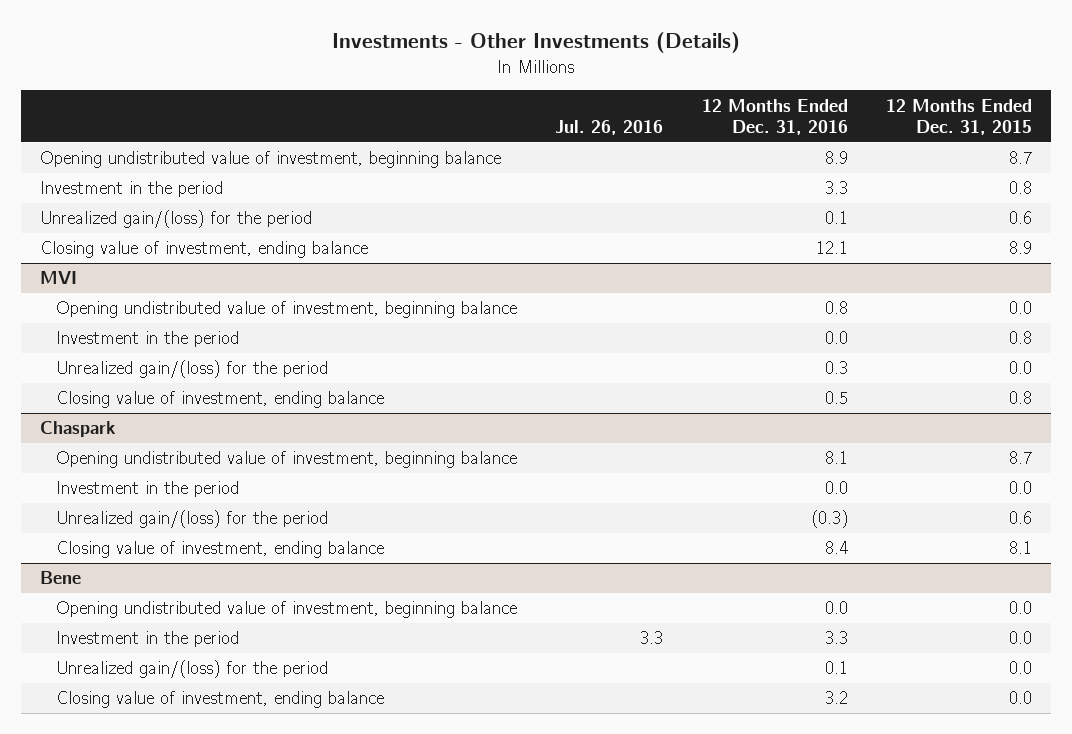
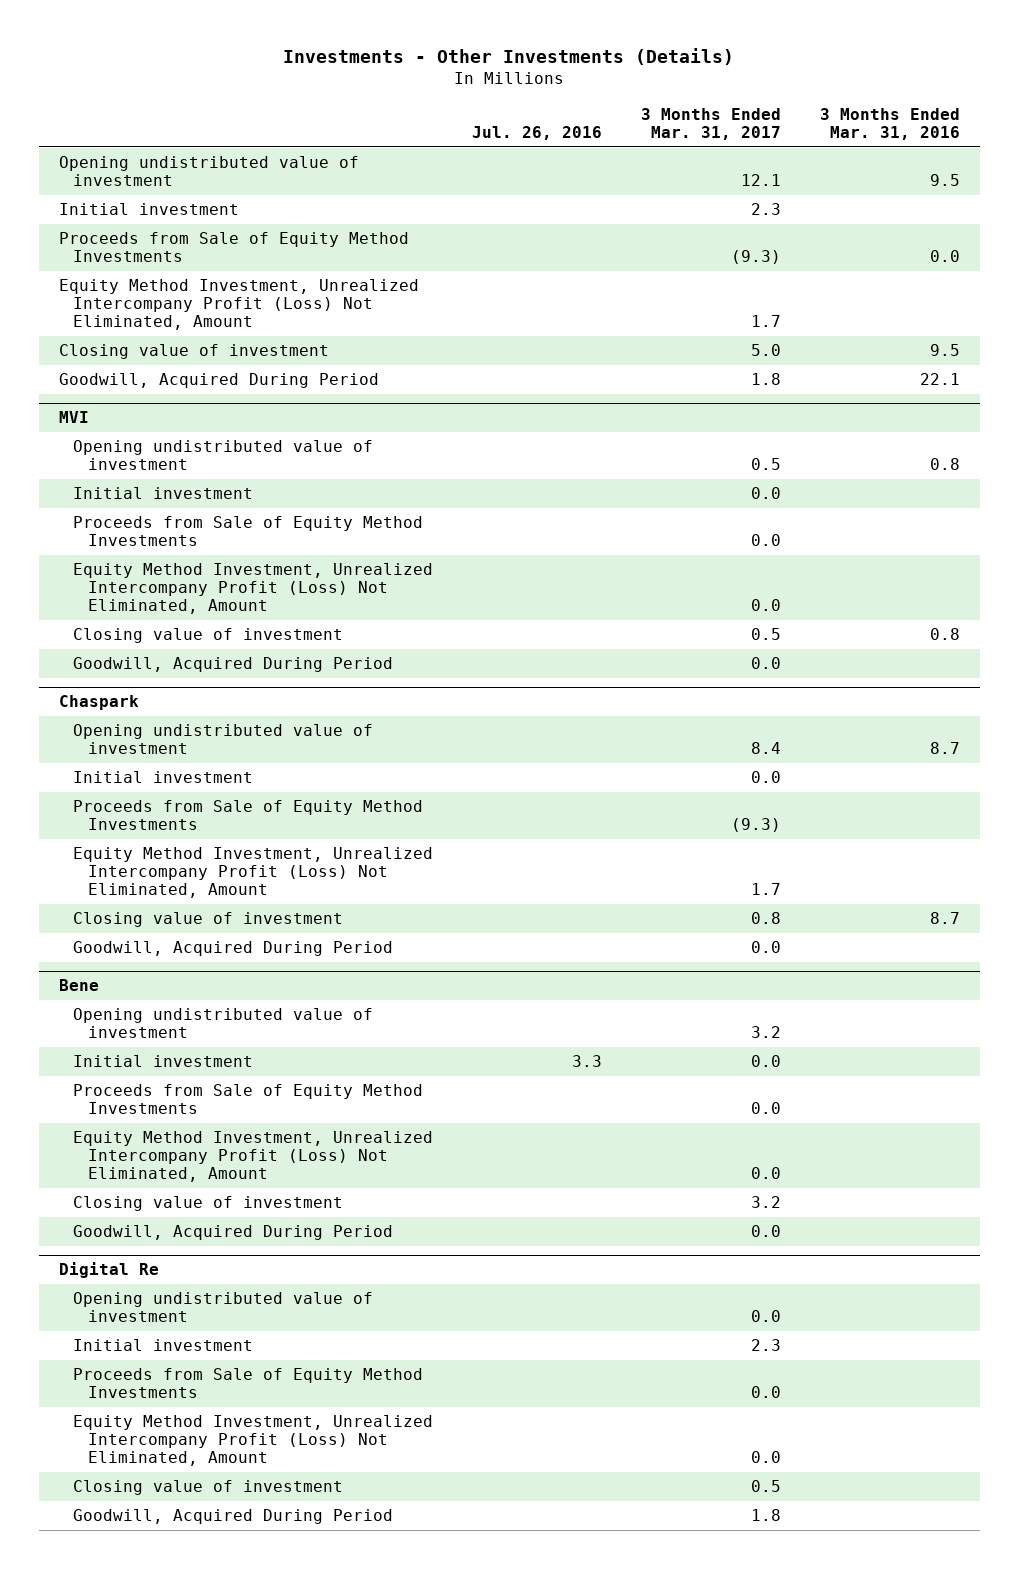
[701,98,848,135] 12 Months Ended Dec. 31, 2016 -> none
[885,98,1032,135] 12 Months Ended Dec. 31, 2015 -> none
none -> [641,107,782,140] 3 Months Ended Mar. 31, 2017
none -> [820,107,961,140] 3 Months Ended Mar. 31, 2016
[39,151,501,169] Opening undistributed value of investment, beginning balance -> [58,156,359,187] Opening undistributed value of investment
[39,181,223,198] Investment in the period -> [58,203,239,216] Initial investment
none -> [58,232,409,263] Proceeds from Sale of Equity Method Investments
[39,210,312,229] Unrealized gain/(loss) for the period -> [58,279,419,331] Equity Method Investment, Unrealized Intercompany Profit (Loss) Not Eliminated, Amount
[39,241,368,259] Closing value of investment, ending balance -> [58,344,329,360] Closing value of investment
none -> [58,373,379,389] Goodwill, Acquired During Period
[56,301,518,319] Opening undistributed value of investment, beginning balance -> [73,440,374,471] Opening undistributed value of investment
[56,331,240,348] Investment in the period -> [73,487,254,500] Initial investment
none -> [73,516,424,547] Proceeds from Sale of Equity Method Investments
[56,360,329,379] Unrealized gain/(loss) for the period -> [73,563,434,615] Equity Method Investment, Unrealized Intercompany Profit (Loss) Not Eliminated, Amount
[56,391,385,409] Closing value of investment, ending balance -> [73,628,344,644] Closing value of investment
none -> [73,657,394,673] Goodwill, Acquired During Period
[56,451,518,469] Opening undistributed value of investment, beginning balance -> [73,724,374,755] Opening undistributed value of investment
[56,481,240,498] Investment in the period -> [73,771,254,784] Initial investment
none -> [73,800,424,831] Proceeds from Sale of Equity Method Investments
[56,510,329,529] Unrealized gain/(loss) for the period -> [73,847,434,899] Equity Method Investment, Unrealized Intercompany Profit (Loss) Not Eliminated, Amount
[56,541,385,559] Closing value of investment, ending balance -> [73,912,344,928] Closing value of investment
none -> [73,941,394,957] Goodwill, Acquired During Period
[56,601,518,619] Opening undistributed value of investment, beginning balance -> [73,1008,374,1039] Opening undistributed value of investment
[56,631,240,648] Investment in the period -> [73,1055,254,1068] Initial investment
none -> [73,1084,424,1115] Proceeds from Sale of Equity Method Investments
[56,660,329,679] Unrealized gain/(loss) for the period -> [73,1131,434,1183] Equity Method Investment, Unrealized Intercompany Profit (Loss) Not Eliminated, Amount
[56,691,385,709] Closing value of investment, ending balance -> [73,1196,344,1212] Closing value of investment
none -> [73,1225,394,1241] Goodwill, Acquired During Period
none -> [58,1262,159,1279] Digital Re
none -> [73,1292,374,1323] Opening undistributed value of investment
none -> [73,1339,254,1352] Initial investment
none -> [73,1368,424,1399] Proceeds from Sale of Equity Method Investments
none -> [73,1415,434,1467] Equity Method Investment, Unrealized Intercompany Profit (Loss) Not Eliminated, Amount
none -> [73,1480,344,1496] Closing value of investment
none -> [73,1509,394,1525] Goodwill, Acquired During Period

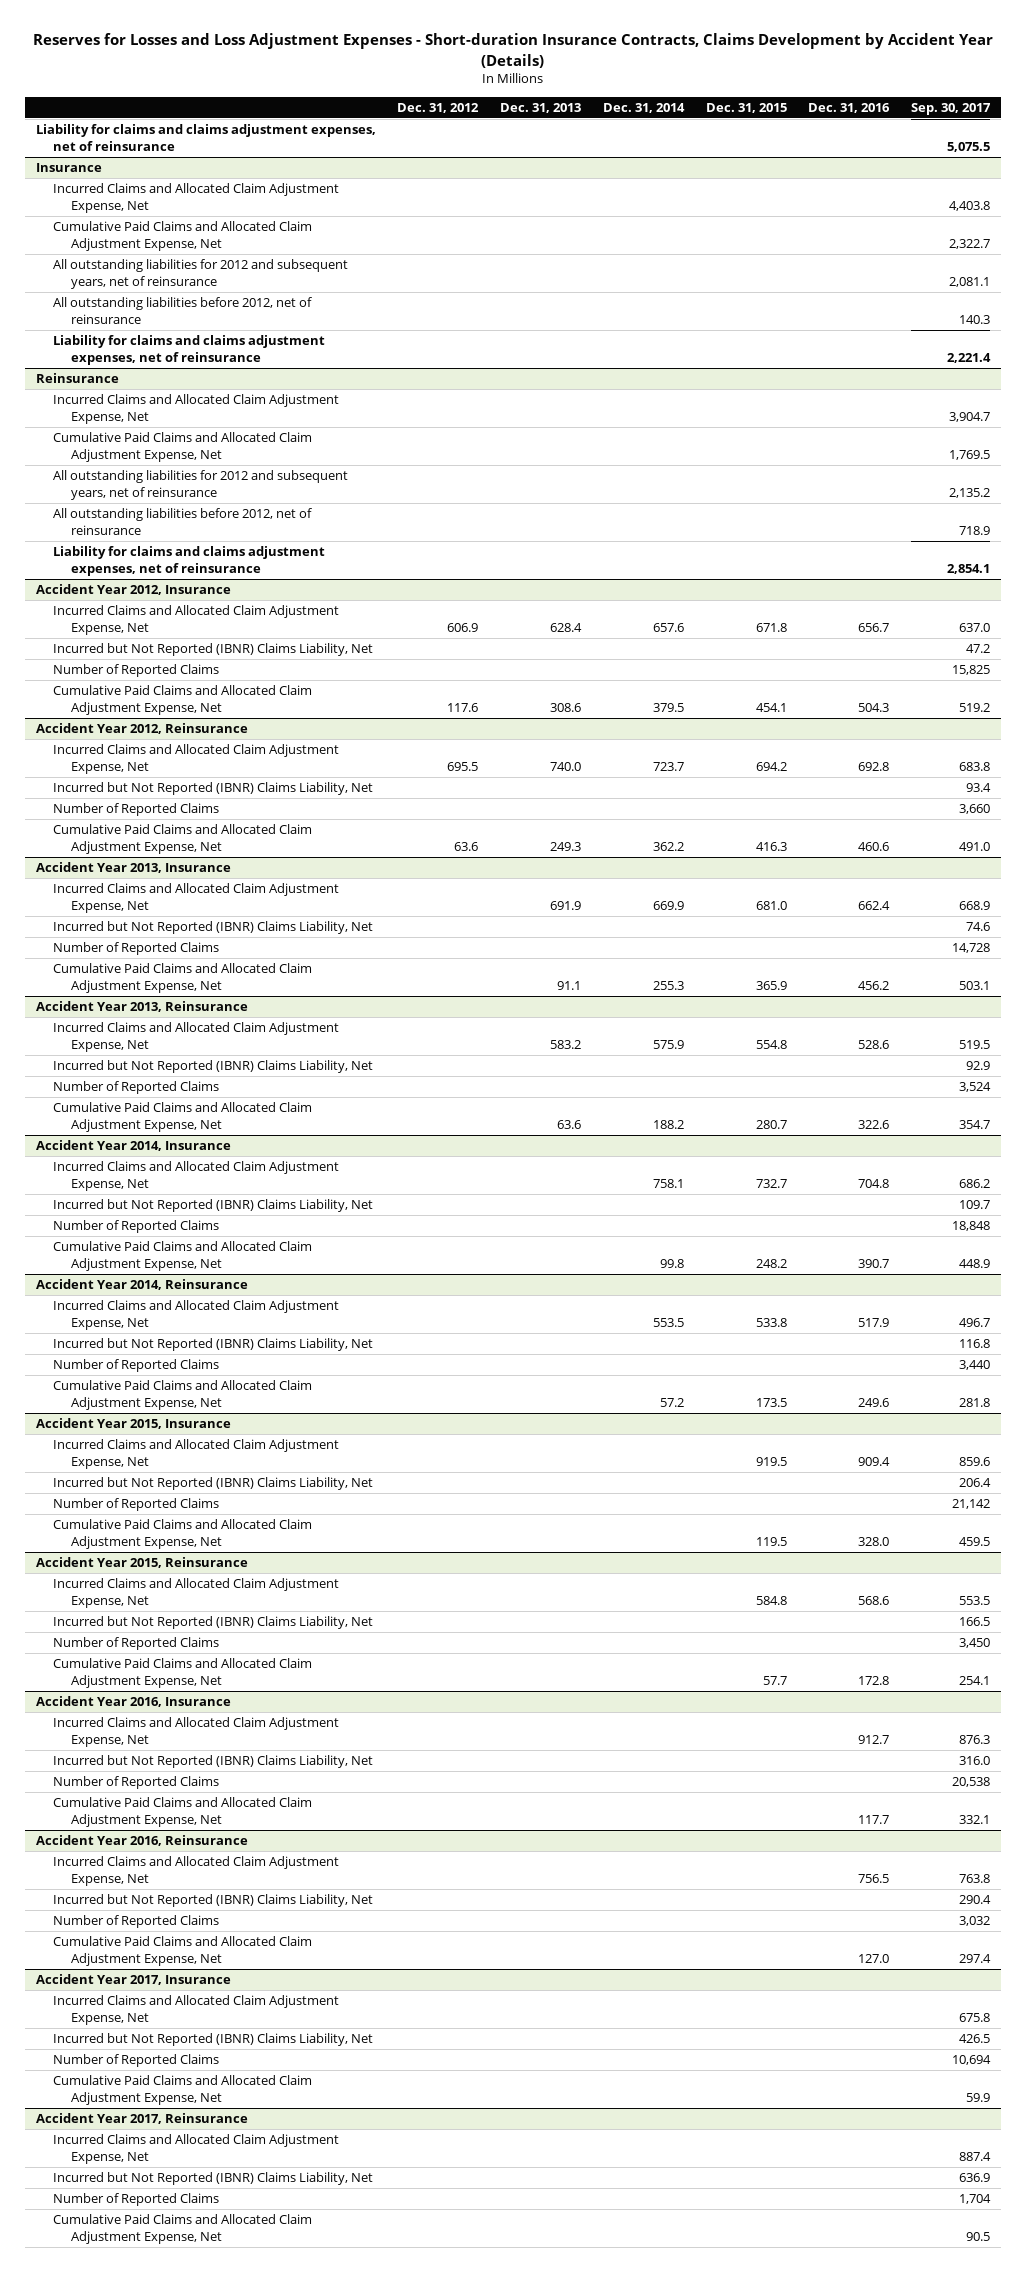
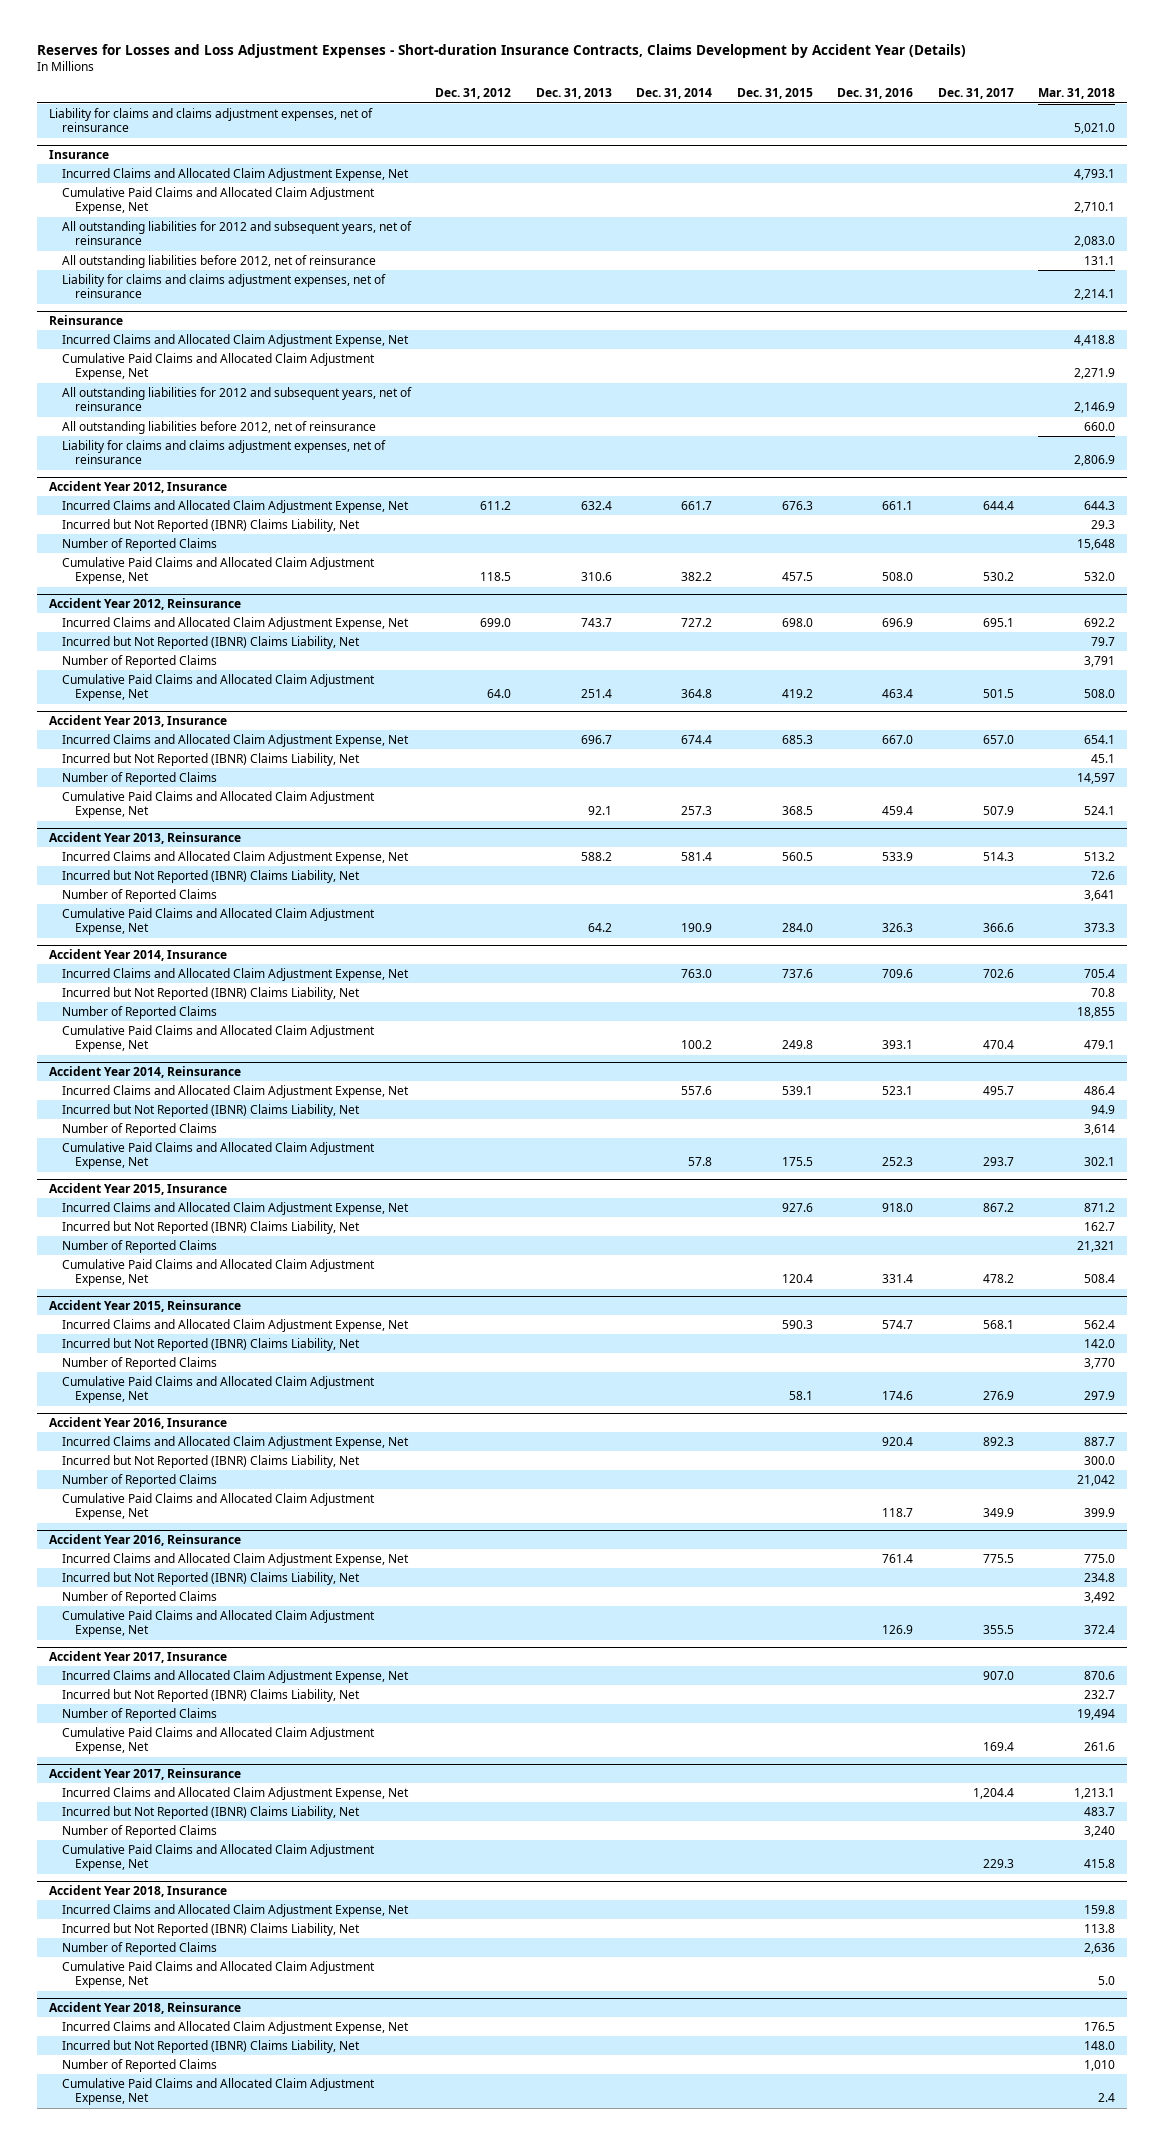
[911,102,992,115] Sep. 30, 2017 -> none
none -> [937,88,1014,100] Dec. 31, 2017
none -> [1038,88,1116,100] Mar. 31, 2018
[447,622,479,632] 606.9 -> [480,500,512,510] 611.2
[550,622,583,632] 628.4 -> [580,500,612,510] 632.4
[652,622,684,632] 657.6 -> [681,500,713,510] 661.7
[755,622,787,632] 671.8 -> [781,500,813,510] 676.3
[858,622,890,632] 656.7 -> [882,500,914,510] 661.1
[447,702,479,712] 117.6 -> [480,572,512,582] 118.5
[550,702,582,712] 308.6 -> [580,572,612,582] 310.6
[652,702,684,712] 379.5 -> [681,572,713,582] 382.2
[755,702,787,712] 454.1 -> [781,572,813,582] 457.5
[858,702,890,712] 504.3 -> [882,572,914,582] 508.0
[447,761,479,771] 695.5 -> [480,617,512,627] 699.0
[550,761,582,771] 740.0 -> [580,617,612,627] 743.7
[652,761,684,771] 723.7 -> [681,617,713,627] 727.2
[755,761,787,771] 694.2 -> [781,617,813,627] 698.0
[858,761,890,771] 692.8 -> [882,617,914,627] 696.9
[454,841,479,851] 63.6 -> [487,689,512,699] 64.0
[550,841,582,851] 249.3 -> [580,689,612,699] 251.4
[652,841,684,851] 362.2 -> [681,689,713,699] 364.8
[755,841,787,851] 416.3 -> [781,689,813,699] 419.2
[858,841,890,851] 460.6 -> [882,689,914,699] 463.4
[550,900,582,910] 691.9 -> [580,734,612,744] 696.7
[652,900,684,910] 669.9 -> [681,734,713,744] 674.4
[755,900,787,910] 681.0 -> [781,734,813,744] 685.3
[858,900,891,910] 662.4 -> [882,734,914,744] 667.0
[557,980,582,990] 91.1 -> [587,806,612,816] 92.1
[652,980,684,990] 255.3 -> [681,806,713,816] 257.3
[755,980,787,990] 365.9 -> [781,806,813,816] 368.5
[858,980,890,990] 456.2 -> [882,806,914,816] 459.4
[550,1039,582,1049] 583.2 -> [580,851,612,861] 588.2
[652,1039,684,1049] 575.9 -> [681,851,713,861] 581.4
[755,1039,787,1049] 554.8 -> [781,851,813,861] 560.5
[858,1039,890,1049] 528.6 -> [882,851,914,861] 533.9
[557,1119,582,1129] 63.6 -> [587,923,612,933] 64.2
[652,1119,684,1129] 188.2 -> [681,923,713,933] 190.9
[755,1119,787,1129] 280.7 -> [781,923,813,933] 284.0
[858,1119,890,1129] 322.6 -> [882,923,914,933] 326.3
[652,1178,684,1188] 758.1 -> [681,968,713,978] 763.0
[755,1178,787,1188] 732.7 -> [781,968,813,978] 737.6
[858,1178,890,1188] 704.8 -> [882,968,914,978] 709.6
[659,1258,684,1268] 99.8 -> [681,1040,713,1050] 100.2
[755,1258,787,1268] 248.2 -> [781,1040,813,1050] 249.8
[858,1258,890,1268] 390.7 -> [882,1040,914,1050] 393.1
[652,1317,684,1327] 553.5 -> [681,1085,713,1095] 557.6
[755,1317,787,1327] 533.8 -> [781,1085,813,1095] 539.1
[858,1317,890,1327] 517.9 -> [882,1085,914,1095] 523.1
[659,1397,684,1407] 57.2 -> [688,1157,713,1167] 57.8
[755,1397,787,1407] 173.5 -> [781,1157,813,1167] 175.5
[858,1397,890,1407] 249.6 -> [882,1157,914,1167] 252.3
[755,1456,787,1466] 919.5 -> [781,1202,813,1212] 927.6
[858,1456,891,1466] 909.4 -> [882,1202,914,1212] 918.0
[755,1536,787,1546] 119.5 -> [781,1274,813,1284] 120.4
[858,1536,890,1546] 328.0 -> [882,1274,914,1284] 331.4
[755,1595,787,1605] 584.8 -> [781,1319,813,1329] 590.3
[858,1595,890,1605] 568.6 -> [882,1319,914,1329] 574.7
[762,1675,787,1685] 57.7 -> [788,1391,813,1401] 58.1
[858,1675,890,1685] 172.8 -> [882,1391,914,1401] 174.6
[858,1734,890,1744] 912.7 -> [882,1436,914,1446] 920.4
[858,1814,890,1824] 117.7 -> [882,1508,914,1518] 118.7
[858,1873,890,1883] 756.5 -> [882,1553,914,1563] 761.4
[858,1953,890,1963] 127.0 -> [882,1625,914,1635] 126.9
none -> [49,1885,228,1898] Accident Year 2018, Insurance
none -> [61,1903,409,1917] Incurred Claims and Allocated Claim Adjustment Expense, Net
none -> [61,1922,360,1936] Incurred but Not Reported (IBNR) Claims Liability, Net
none -> [61,1941,217,1955] Number of Reported Claims
none -> [61,1960,375,1989] Cumulative Paid Claims and Allocated Claim Adjustment Expense, Net
none -> [49,2002,242,2015] Accident Year 2018, Reinsurance
none -> [61,2020,409,2034] Incurred Claims and Allocated Claim Adjustment Expense, Net
none -> [61,2039,360,2053] Incurred but Not Reported (IBNR) Claims Liability, Net
none -> [61,2058,217,2072] Number of Reported Claims
none -> [61,2077,375,2106] Cumulative Paid Claims and Allocated Claim Adjustment Expense, Net

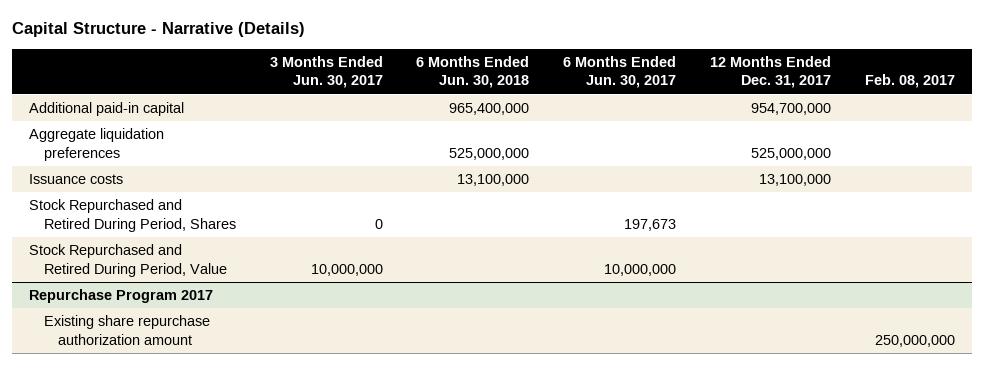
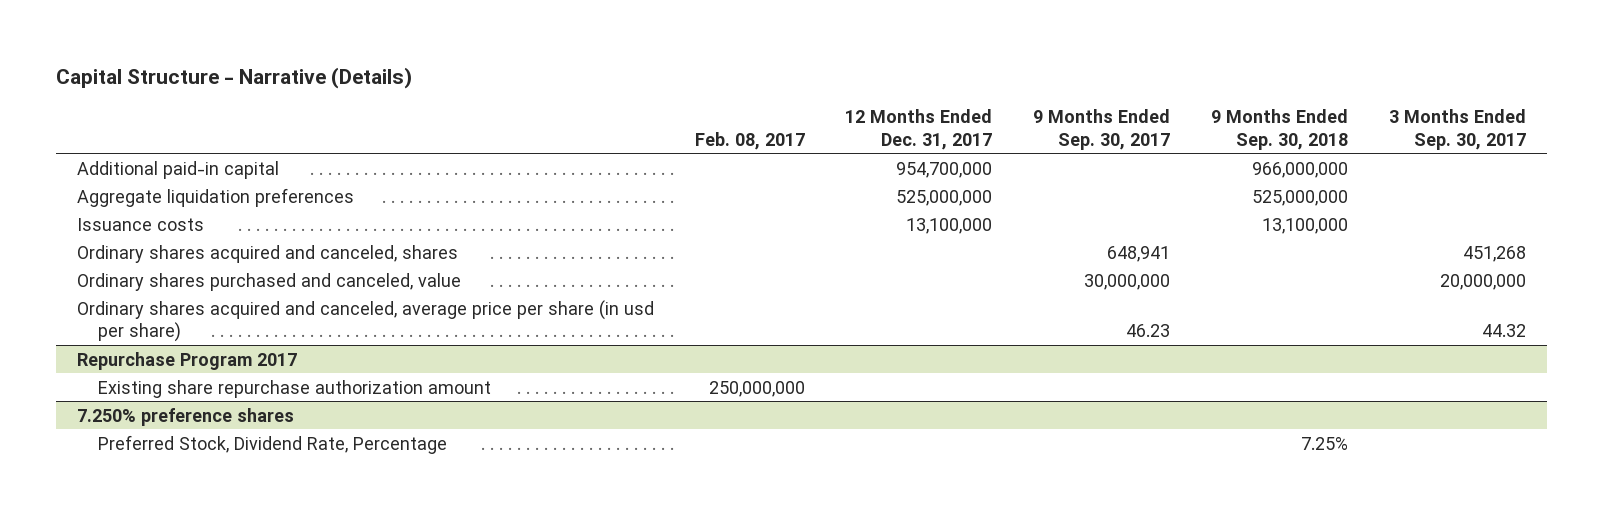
[269,56,383,89] 3 Months Ended Jun. 30, 2017 -> none
[416,56,530,89] 6 Months Ended Jun. 30, 2018 -> none
[563,56,677,89] 6 Months Ended Jun. 30, 2017 -> none
none -> [1033,109,1171,150] 9 Months Ended Sep. 30, 2017
none -> [1211,109,1349,150] 9 Months Ended Sep. 30, 2018
none -> [1389,109,1527,150] 3 Months Ended Sep. 30, 2017
[28,199,236,232] Stock Repurchased and Retired During Period, Shares -> [76,244,458,263] Ordinary shares acquired and canceled, shares
[28,244,227,277] Stock Repurchased and Retired During Period, Value -> [76,272,461,291] Ordinary shares purchased and canceled, value
none -> [76,299,654,342] Ordinary shares acquired and canceled, average price per share (in usd per share)
none -> [76,407,294,426] 7.250% preference shares
none -> [97,434,447,454] Preferred Stock, Dividend Rate, Percentage

